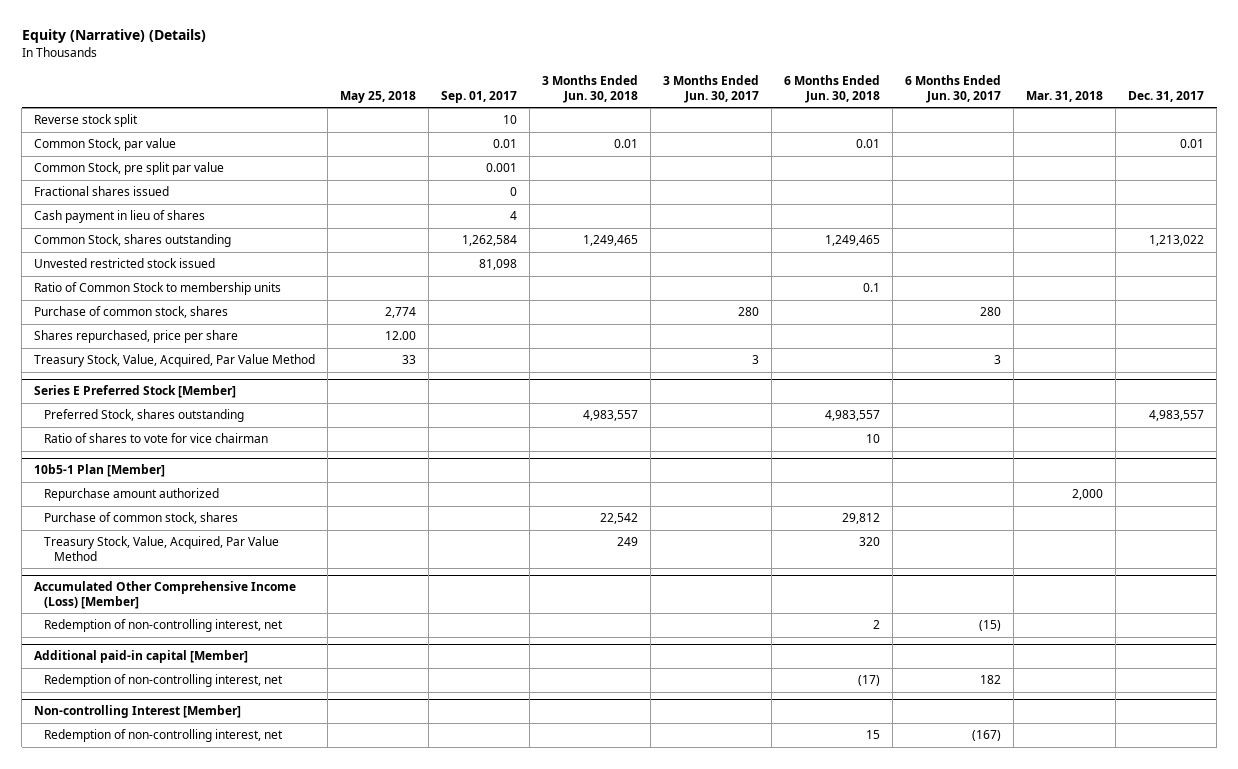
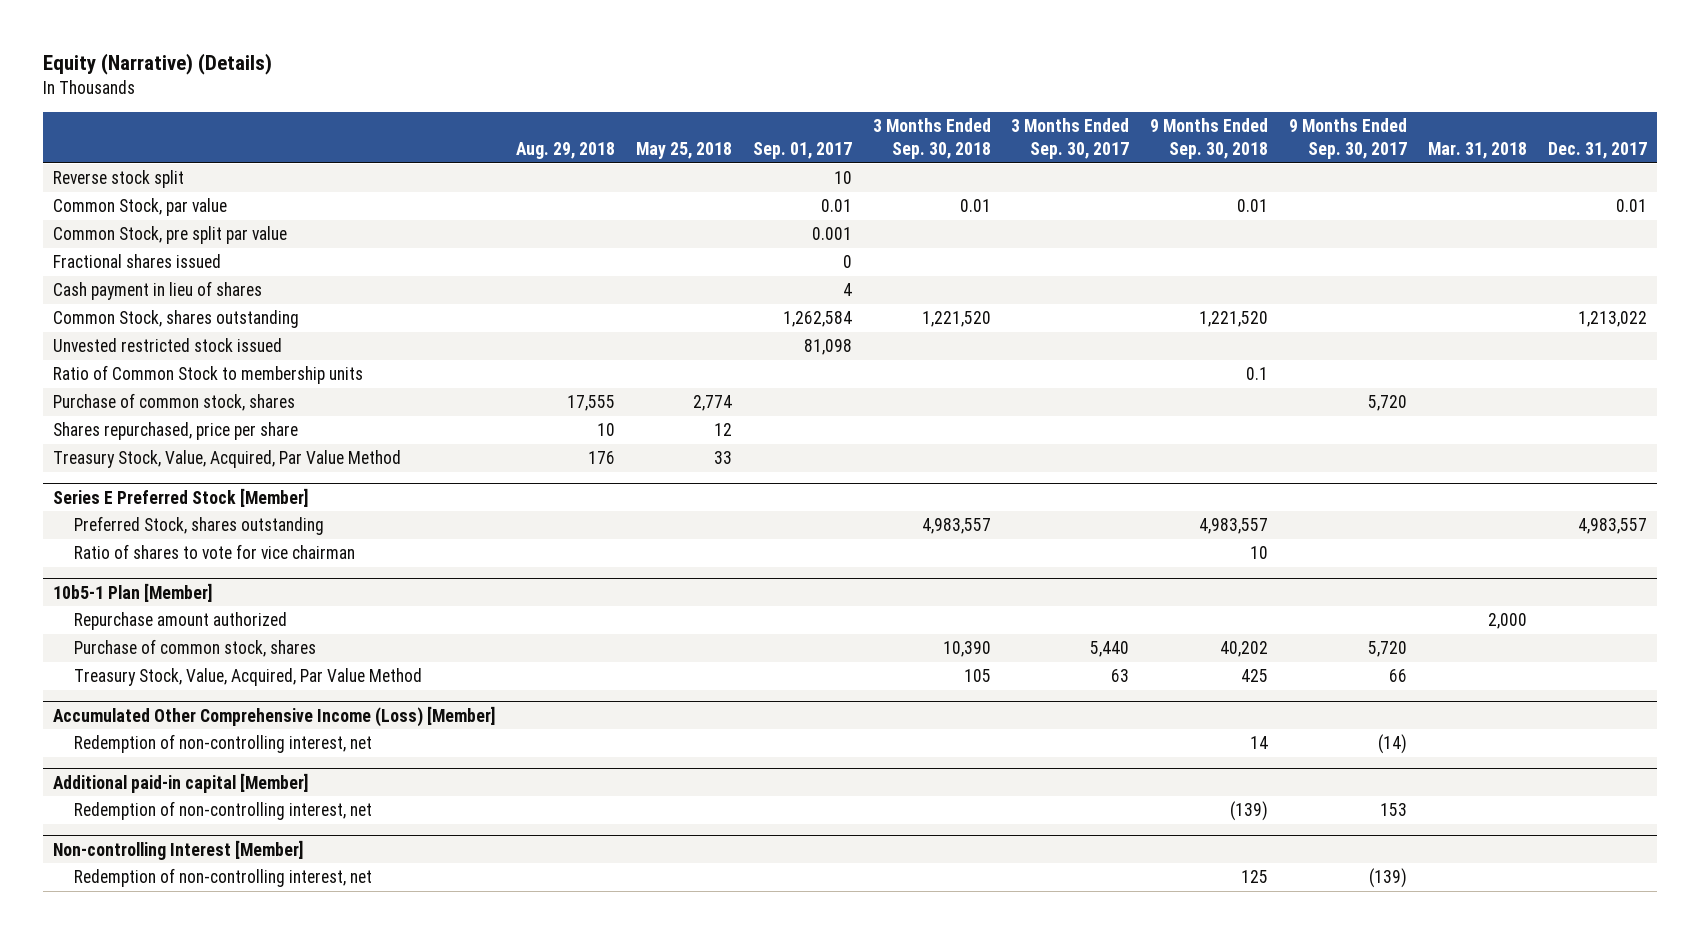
[542,75,639,103] 3 Months Ended Jun. 30, 2018 -> none
[663,75,760,103] 3 Months Ended Jun. 30, 2017 -> none
[784,75,881,103] 6 Months Ended Jun. 30, 2018 -> none
[905,75,1002,103] 6 Months Ended Jun. 30, 2017 -> none
none -> [516,141,616,159] Aug. 29, 2018
none -> [872,118,991,159] 3 Months Ended Sep. 30, 2018
none -> [1011,118,1130,159] 3 Months Ended Sep. 30, 2017
none -> [1150,118,1269,159] 9 Months Ended Sep. 30, 2018
none -> [1288,118,1407,159] 9 Months Ended Sep. 30, 2017
[385,331,417,341] 12.00 -> [713,423,732,437] 12

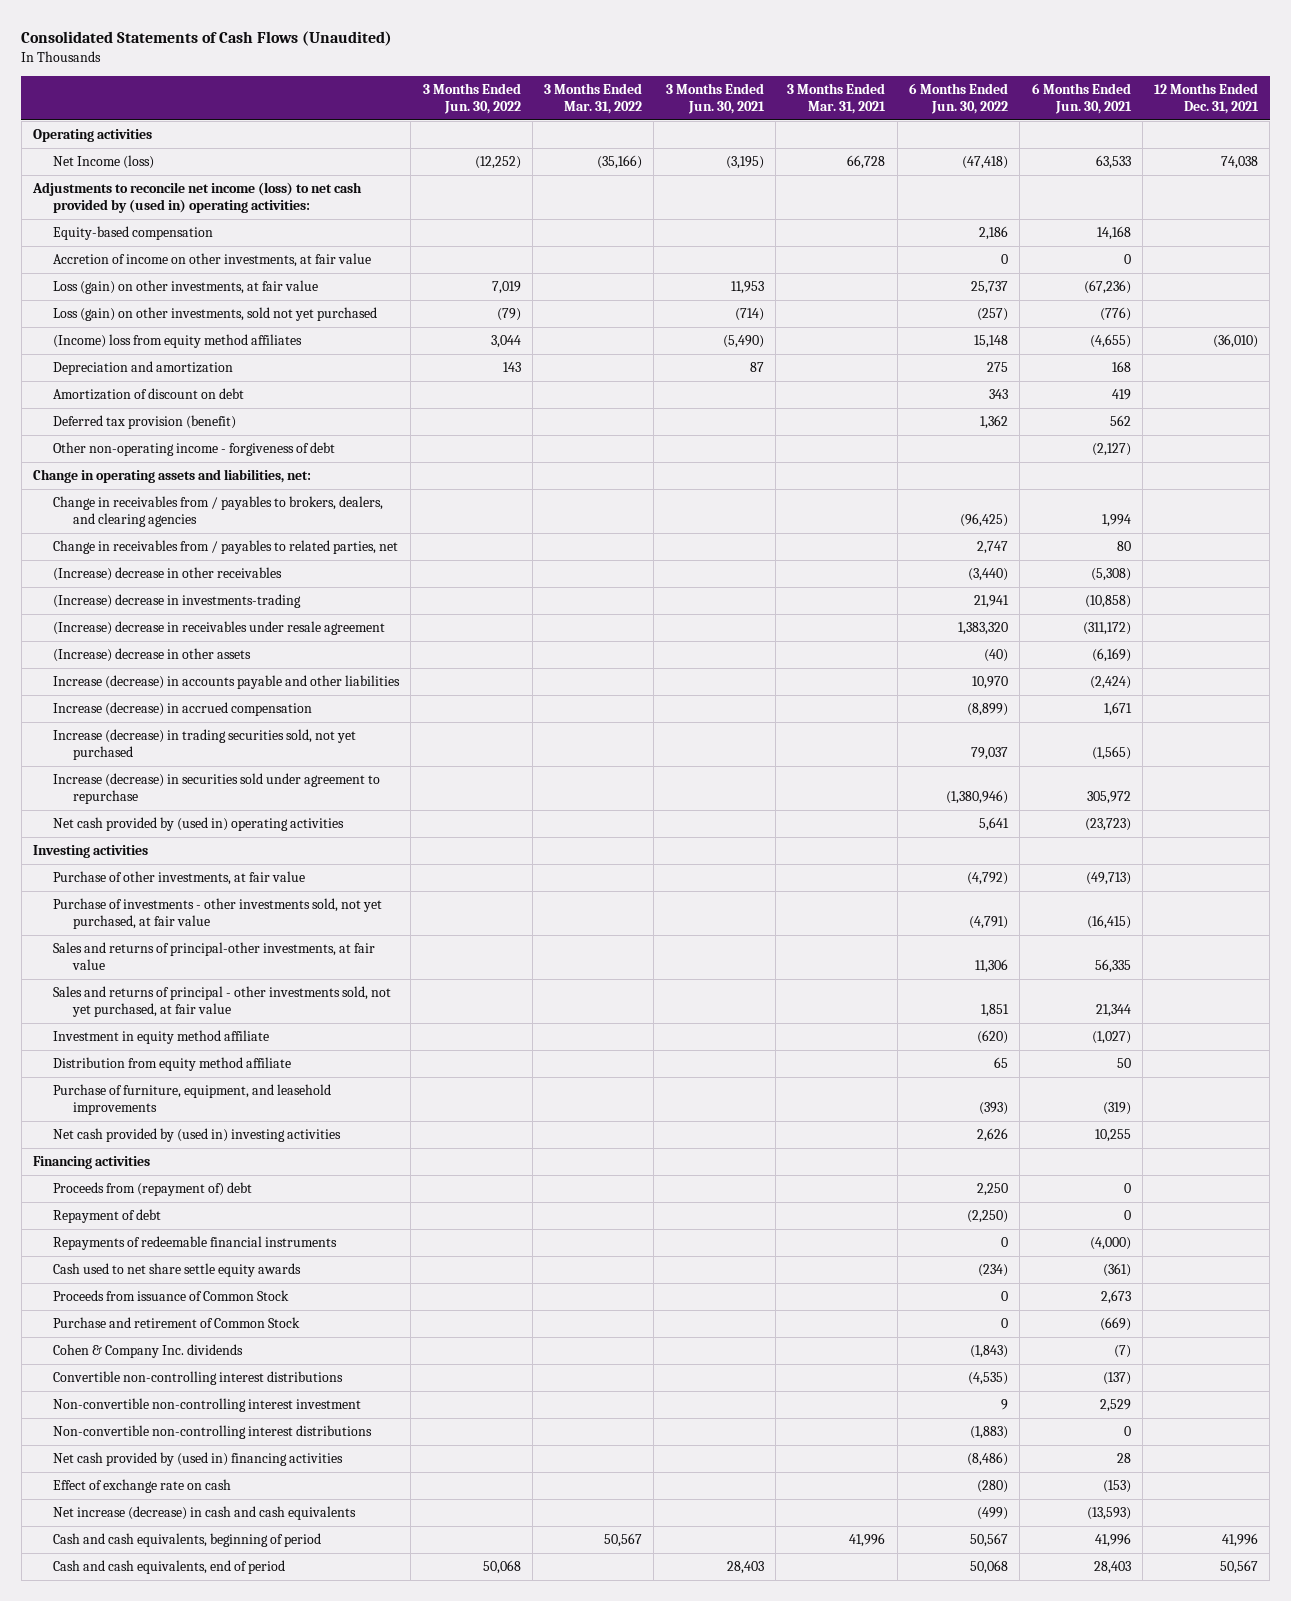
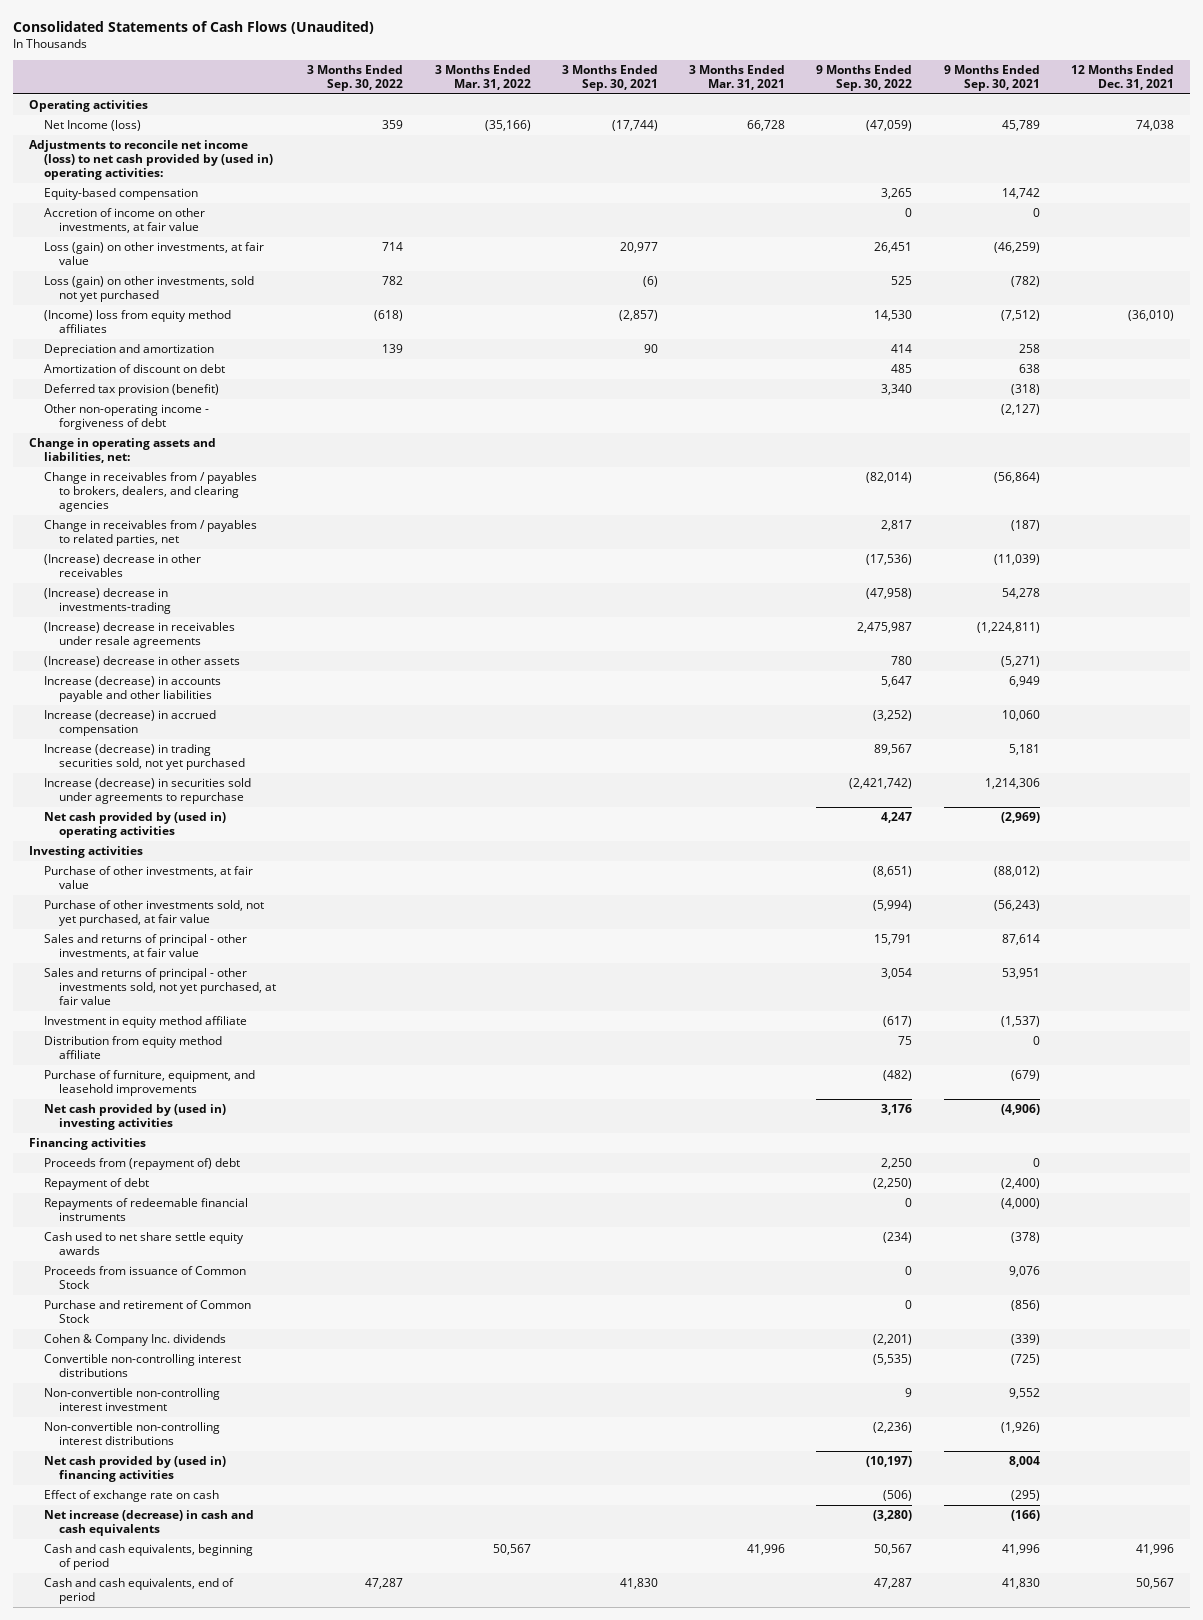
[422,82,521,114] 3 Months Ended Jun. 30, 2022 -> none
[665,82,765,114] 3 Months Ended Jun. 30, 2021 -> none
[908,82,1008,114] 6 Months Ended Jun. 30, 2022 -> none
[1031,82,1132,114] 6 Months Ended Jun. 30, 2021 -> none
none -> [307,65,404,92] 3 Months Ended Sep. 30, 2022
none -> [561,65,658,92] 3 Months Ended Sep. 30, 2021
none -> [816,65,913,92] 9 Months Ended Sep. 30, 2022
none -> [943,65,1040,92] 9 Months Ended Sep. 30, 2021
[52,621,385,636] (Increase) decrease in receivables under resale agreement -> [43,622,235,649] (Increase) decrease in receivables under resale agreements
[52,773,380,805] Increase (decrease) in securities sold under agreement to repurchase -> [43,778,251,805] Increase (decrease) in securities sold under agreements to repurchase
[52,898,382,930] Purchase of investments - other investments sold, not yet purchased, at fair value -> [43,900,264,927] Purchase of other investments sold, not yet purchased, at fair value
[52,942,375,971] Sales and returns of principal-other investments, at fair value -> [43,934,247,960] Sales and returns of principal - other investments, at fair value

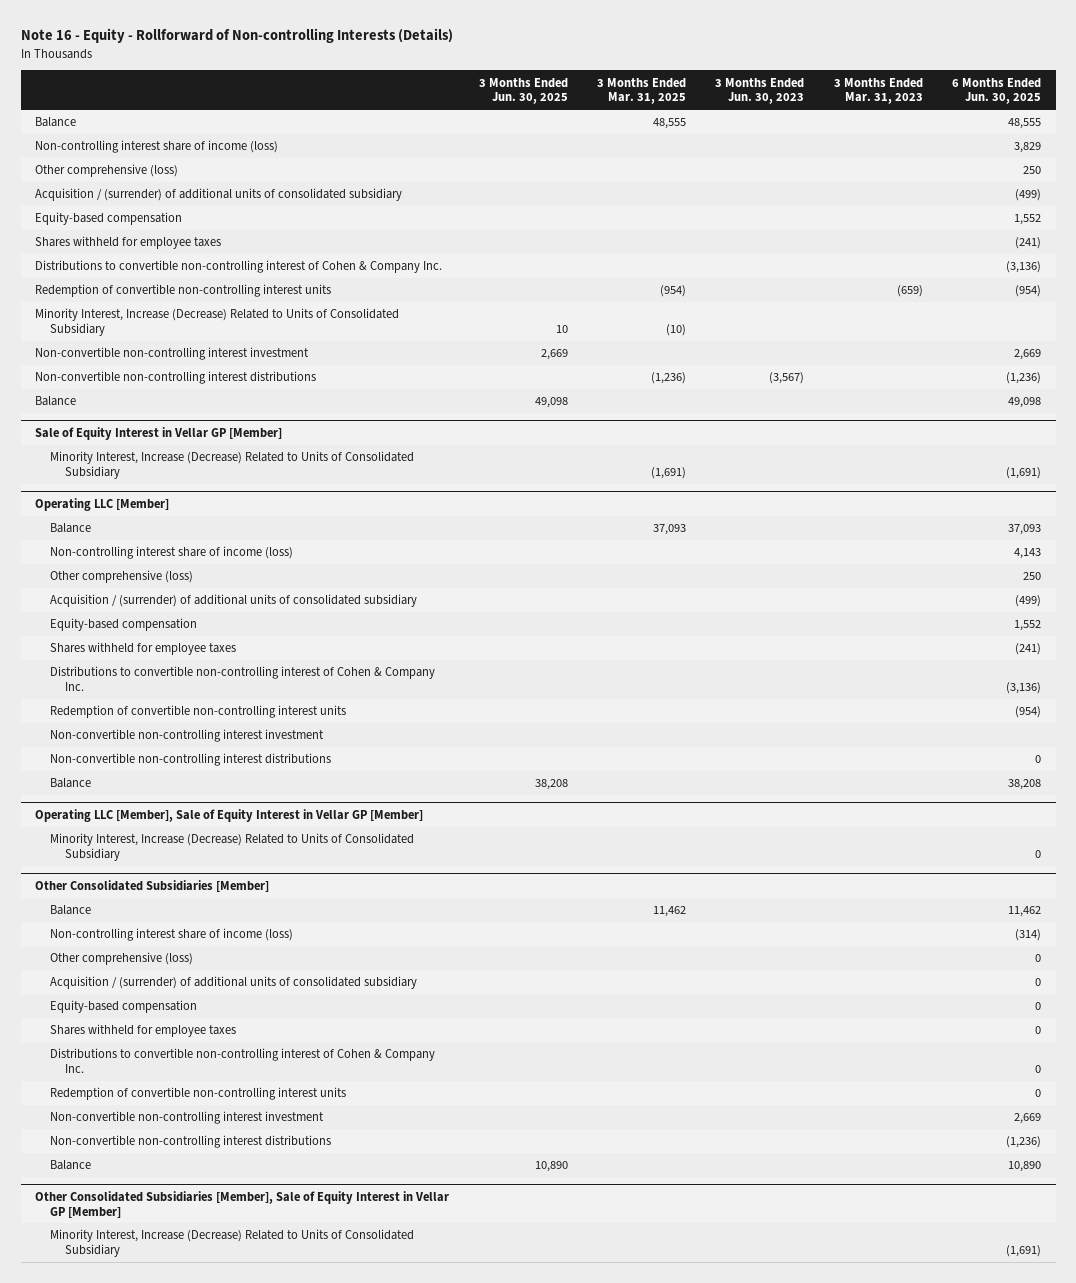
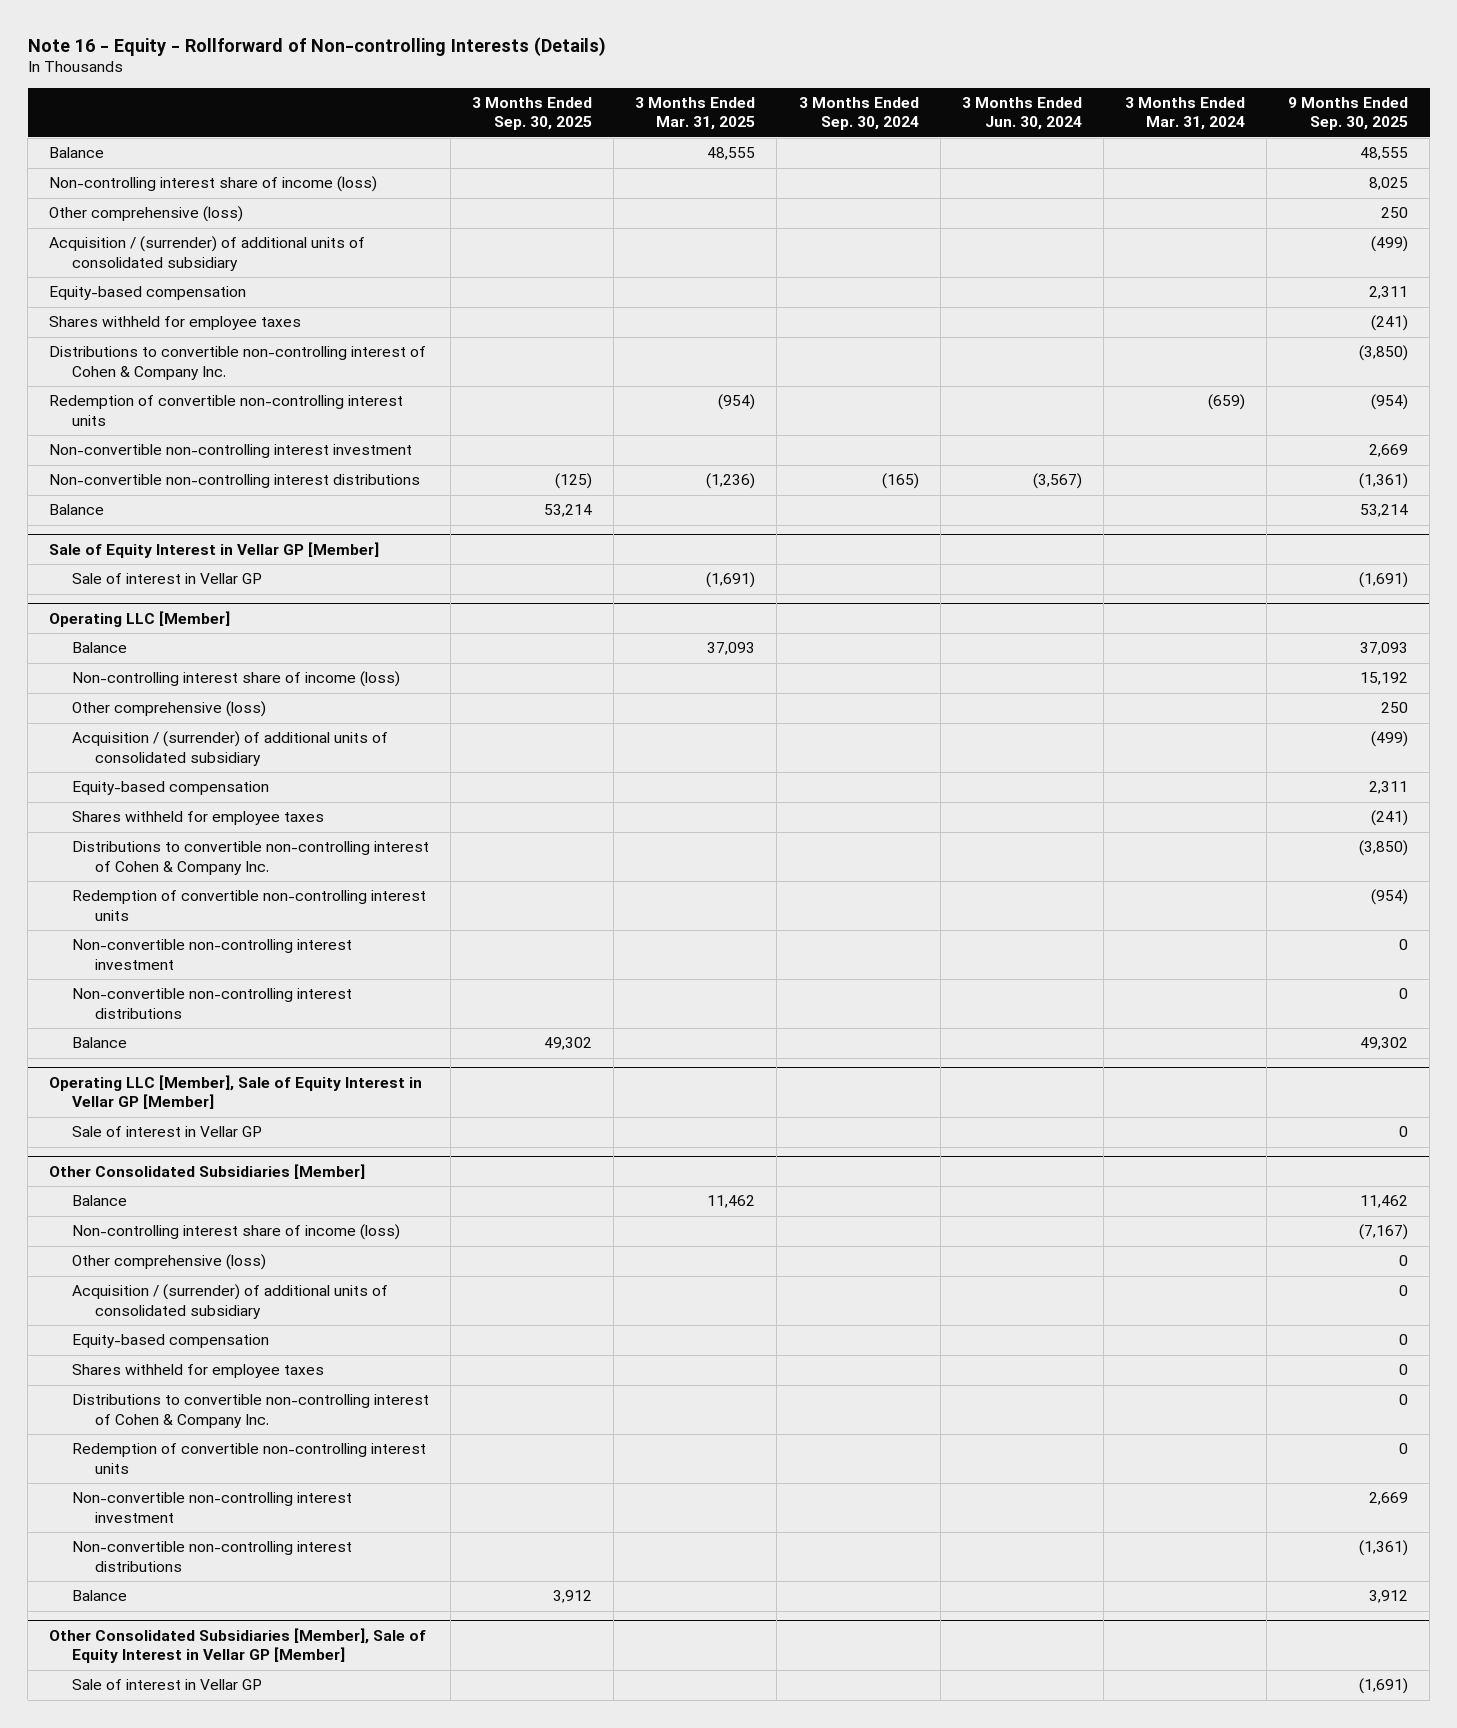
[478,77,568,105] 3 Months Ended Jun. 30, 2025 -> none
[715,77,805,105] 3 Months Ended Jun. 30, 2023 -> none
[833,77,923,105] 3 Months Ended Mar. 31, 2023 -> none
[952,77,1042,105] 6 Months Ended Jun. 30, 2025 -> none
none -> [472,97,593,131] 3 Months Ended Sep. 30, 2025
none -> [798,97,919,131] 3 Months Ended Sep. 30, 2024
none -> [961,97,1082,131] 3 Months Ended Jun. 30, 2024
none -> [1124,97,1245,131] 3 Months Ended Mar. 31, 2024
none -> [1287,97,1408,131] 9 Months Ended Sep. 30, 2025
[35,308,400,337] Minority Interest, Increase (Decrease) Related to Units of Consolidated Subsidiary -> none
[49,451,414,480] Minority Interest, Increase (Decrease) Related to Units of Consolidated Subsidiary -> [72,573,263,585] Sale of interest in Vellar GP
[49,833,414,862] Minority Interest, Increase (Decrease) Related to Units of Consolidated Subsidiary -> none
none -> [72,1126,263,1138] Sale of interest in Vellar GP
[49,1229,414,1258] Minority Interest, Increase (Decrease) Related to Units of Consolidated Subsidiary -> none
none -> [72,1679,263,1691] Sale of interest in Vellar GP

